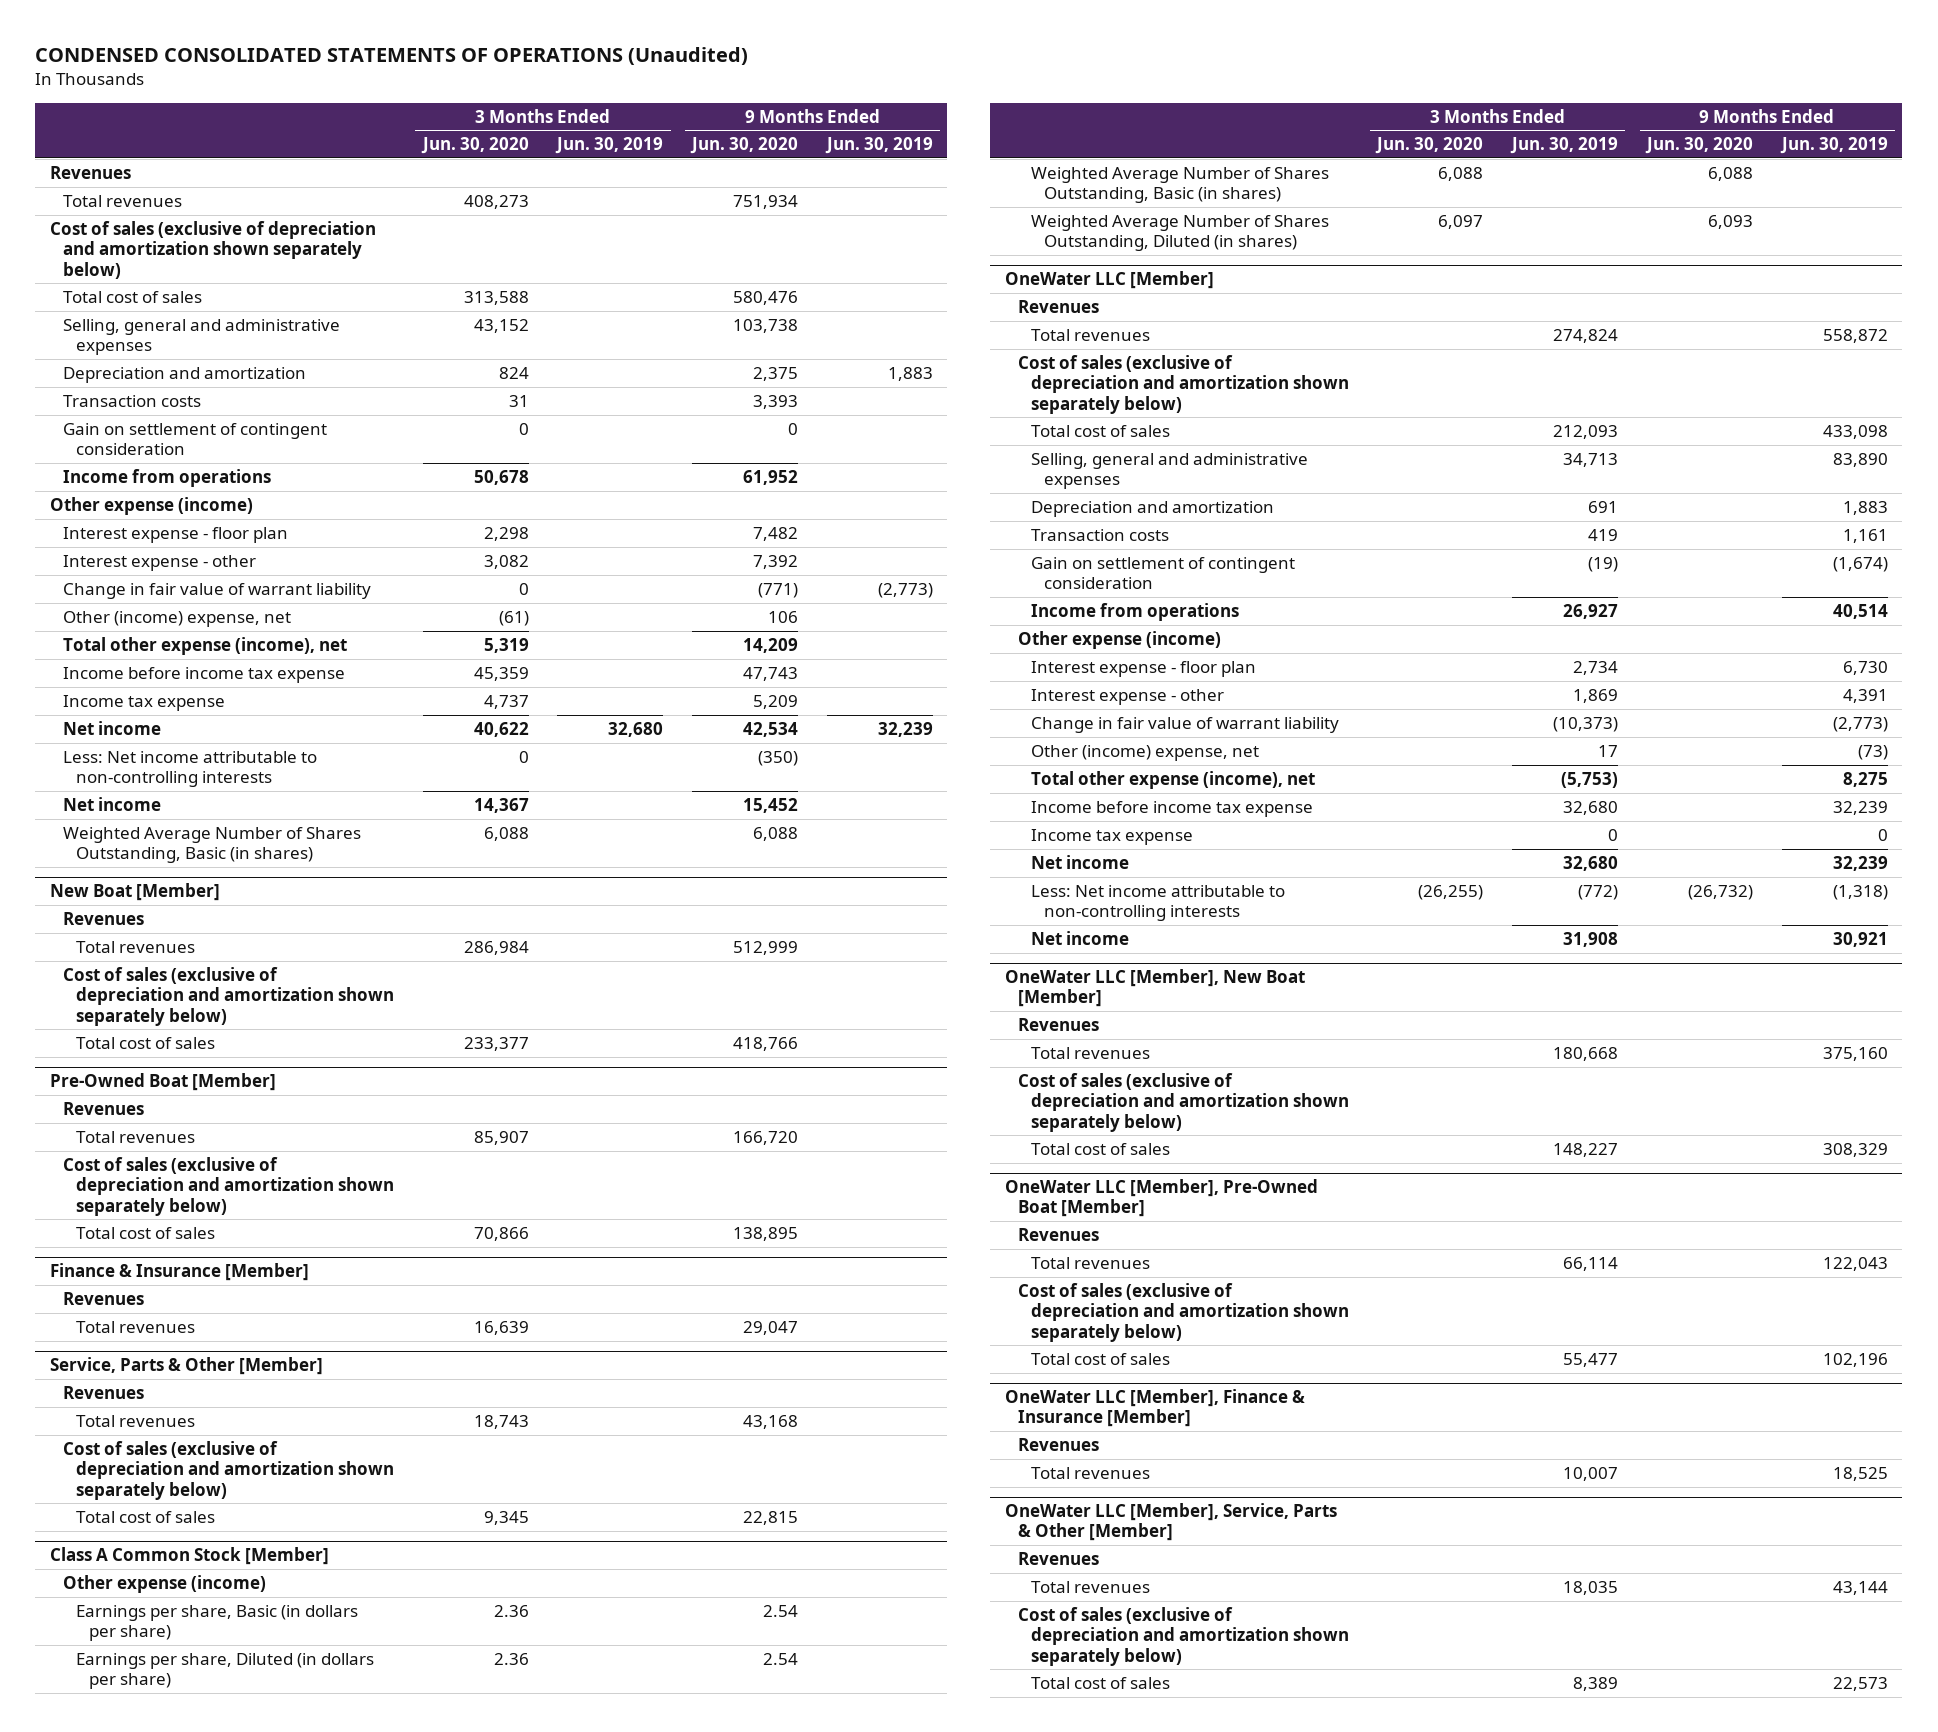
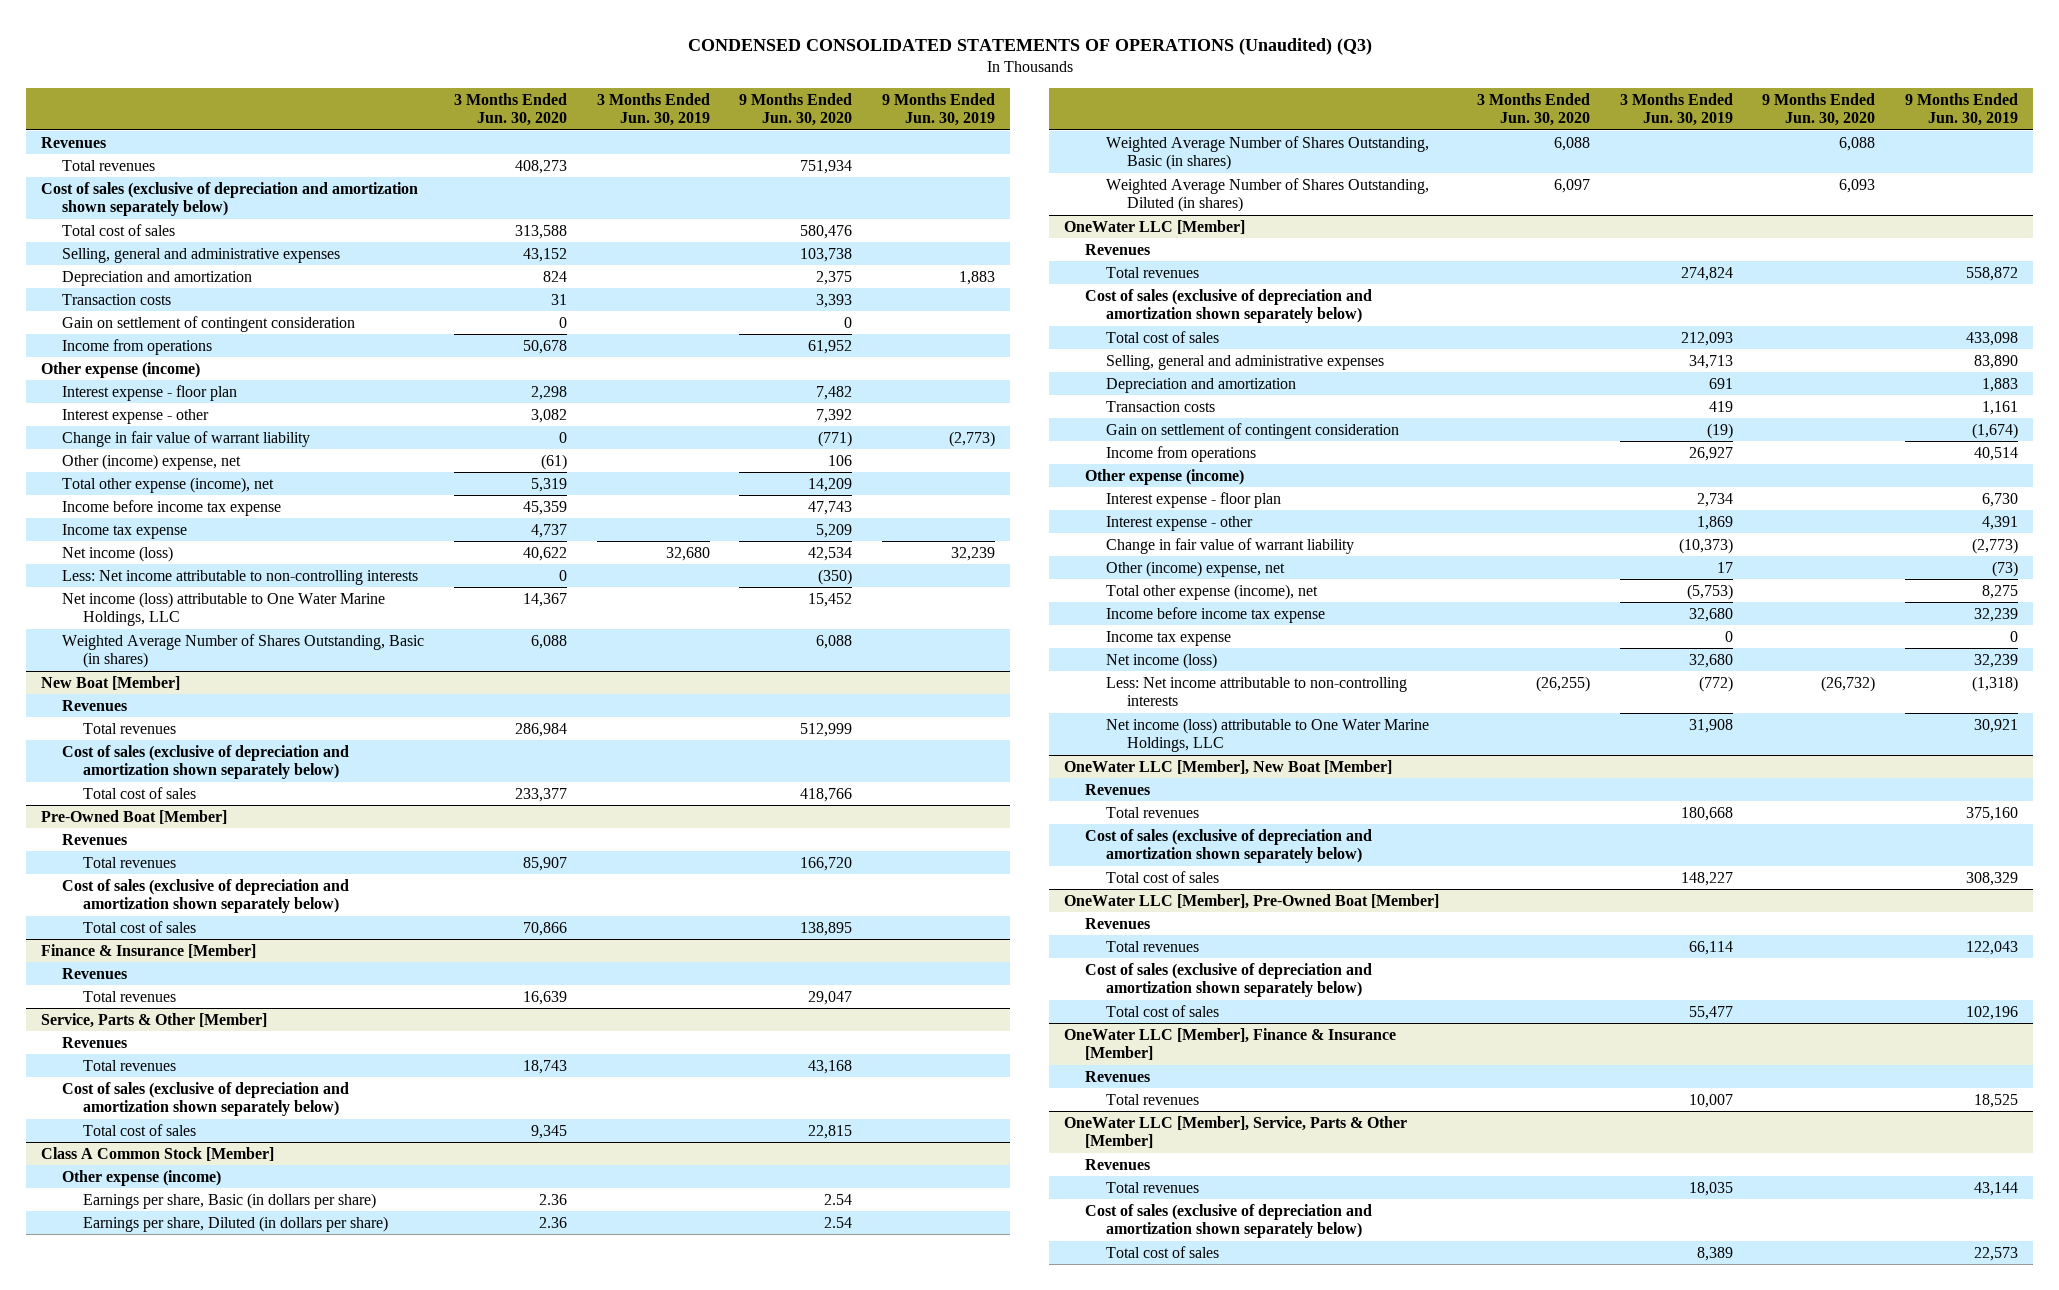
[35,47,749,66] CONDENSED CONSOLIDATED STATEMENTS OF OPERATIONS (Unaudited) -> [687,37,1372,55] CONDENSED CONSOLIDATED STATEMENTS OF OPERATIONS (Unaudited) (Q3)
[62,720,161,735] Net income -> [62,545,174,562] Net income (loss)
[62,796,161,811] Net income -> [62,591,386,627] Net income (loss) attributable to One Water Marine Holdings, LLC
[1030,854,1129,869] Net income -> [1106,652,1218,669] Net income (loss)
[1030,930,1129,945] Net income -> [1106,717,1430,753] Net income (loss) attributable to One Water Marine Holdings, LLC

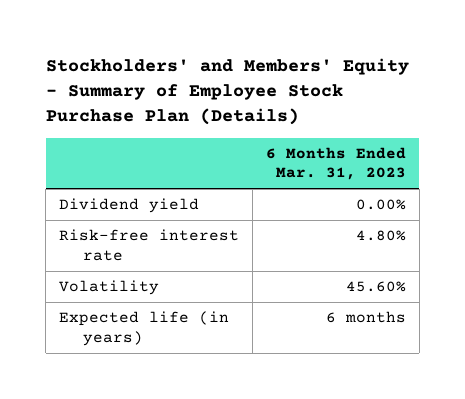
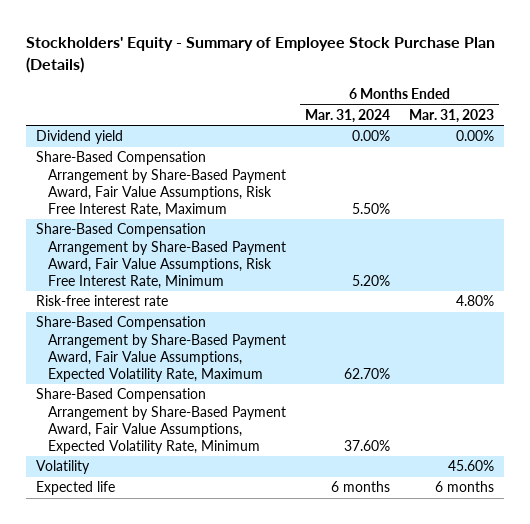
[45,58,409,126] Stockholders' and Members' Equity - Summary of Employee Stock Purchase Plan (Details) -> [26,36,496,73] Stockholders' Equity - Summary of Employee Stock Purchase Plan (Details)
none -> [305,108,391,123] Mar. 31, 2024
none -> [35,151,287,217] Share-Based Compensation Arrangement by Share-Based Payment Award, Fair Value Assumptions, Risk Free Interest Rate, Maximum
none -> [35,223,287,289] Share-Based Compensation Arrangement by Share-Based Payment Award, Fair Value Assumptions, Risk Free Interest Rate, Minimum
none -> [35,316,287,382] Share-Based Compensation Arrangement by Share-Based Payment Award, Fair Value Assumptions, Expected Volatility Rate, Maximum
none -> [35,388,287,454] Share-Based Compensation Arrangement by Share-Based Payment Award, Fair Value Assumptions, Expected Volatility Rate, Minimum
[59,311,230,346] Expected life (in years) -> [35,481,115,496] Expected life

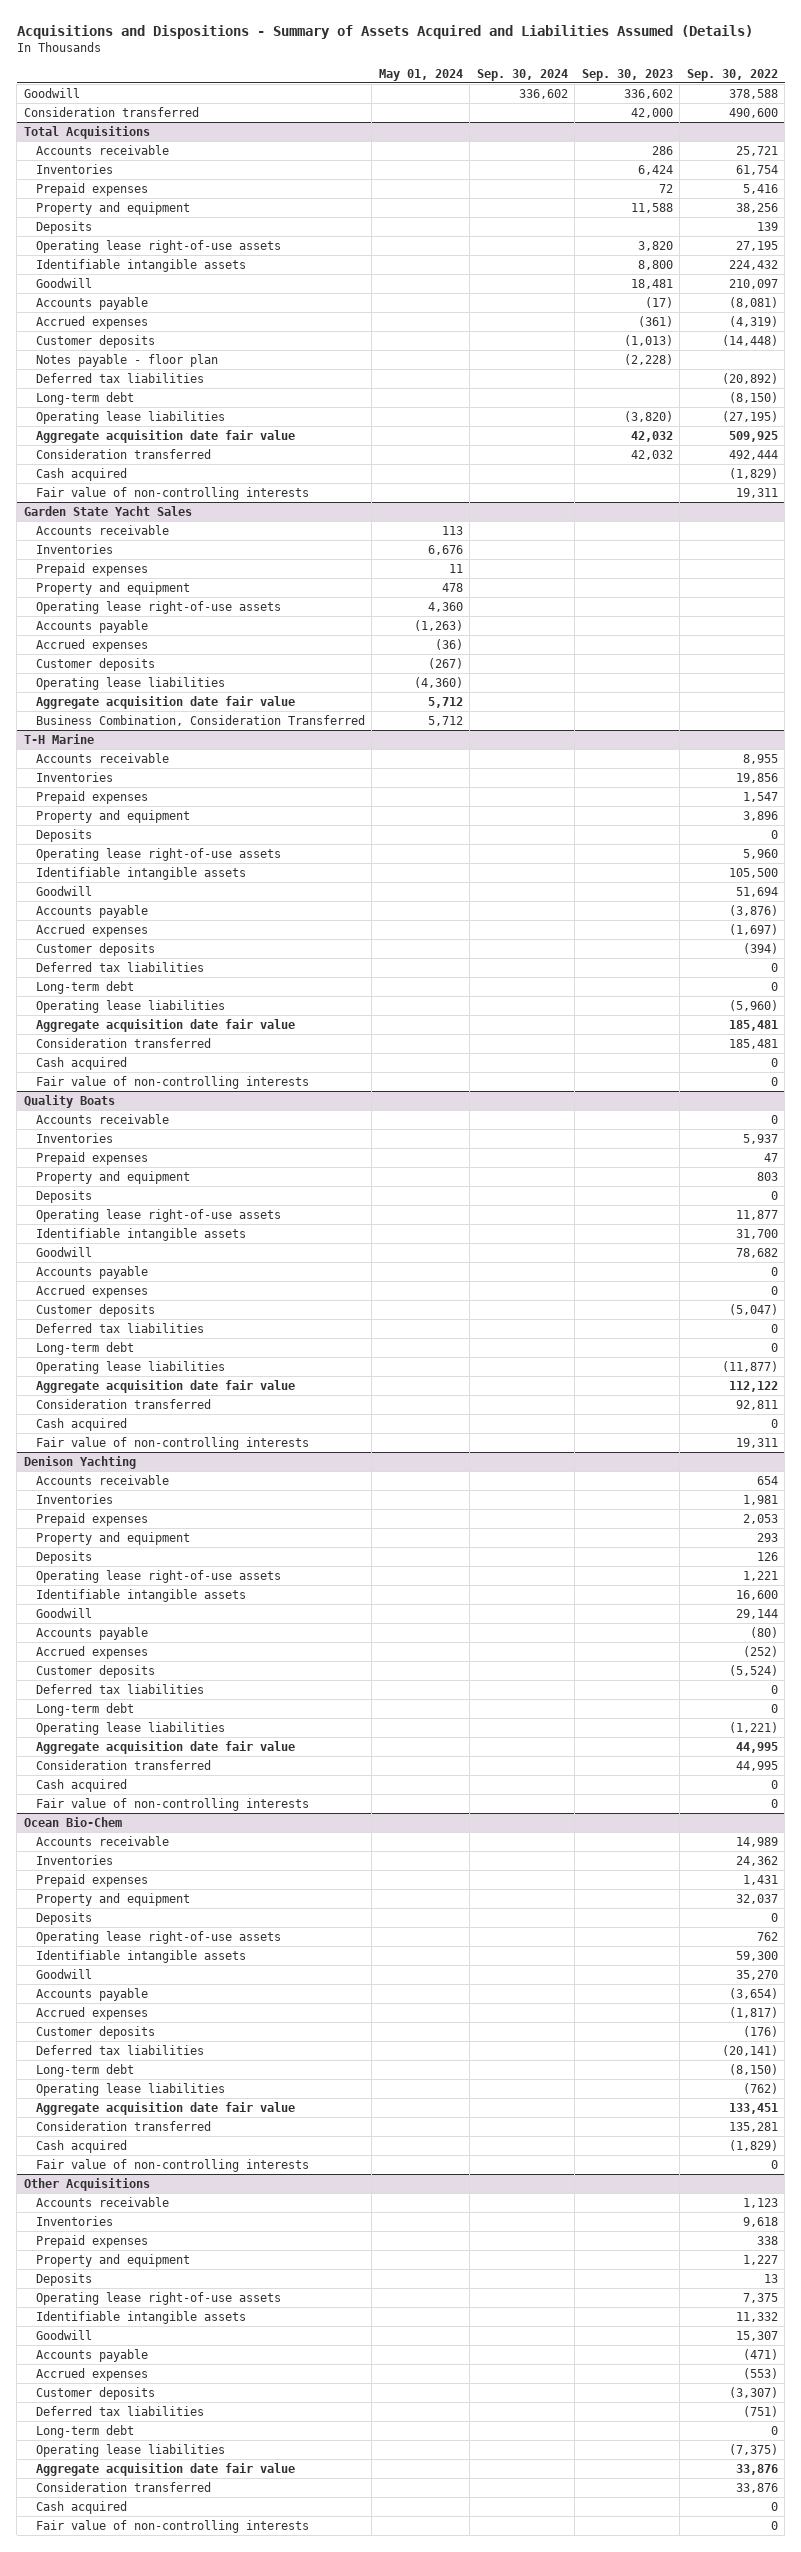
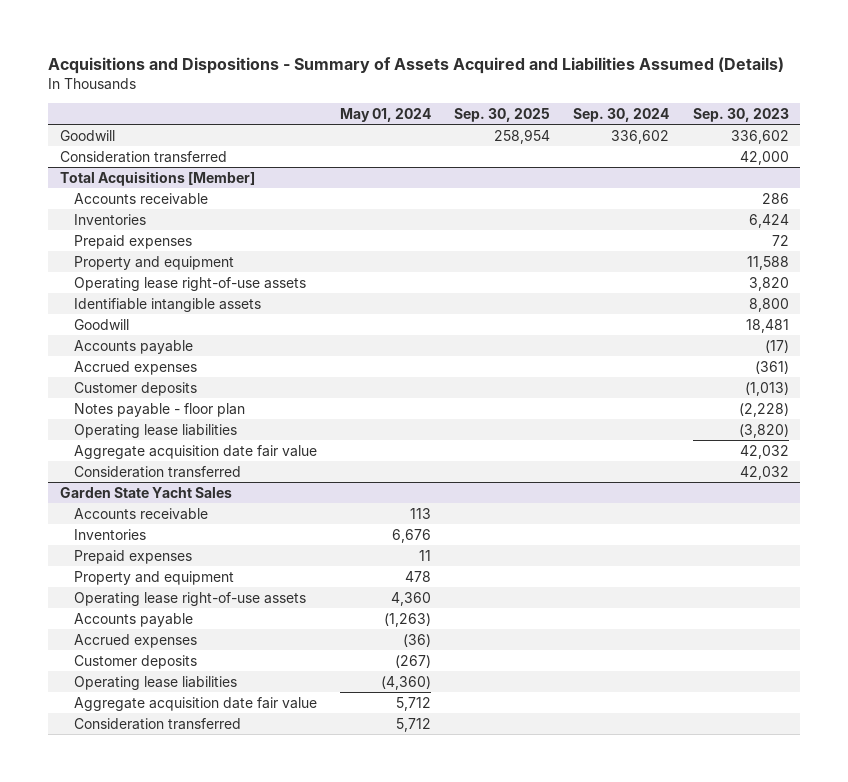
[686,68,778,81] Sep. 30, 2022 -> none
none -> [454,107,551,122] Sep. 30, 2025
[23,125,150,139] Total Acquisitions -> [59,170,255,186] Total Acquisitions [Member]
[35,220,92,234] Deposits -> none
[35,372,204,383] Deferred tax liabilities -> none
[35,391,134,405] Long-term debt -> none
[35,467,127,481] Cash acquired -> none
[35,486,309,500] Fair value of non-controlling interests -> none
[23,733,94,744] T-H Marine -> none
[35,752,169,763] Accounts receivable -> none
[35,771,113,782] Inventories -> none
[35,790,148,804] Prepaid expenses -> none
[35,809,190,823] Property and equipment -> none
[35,828,92,842] Deposits -> none
[35,847,281,861] Operating lease right-of-use assets -> none
[35,866,246,880] Identifiable intangible assets -> none
[35,885,92,896] Goodwill -> none
[35,904,148,918] Accounts payable -> none
[35,923,148,937] Accrued expenses -> none
[35,942,155,956] Customer deposits -> none
[35,961,204,972] Deferred tax liabilities -> none
[35,980,134,994] Long-term debt -> none
[35,999,225,1013] Operating lease liabilities -> none
[35,1018,295,1032] Aggregate acquisition date fair value -> none
[35,1037,211,1048] Consideration transferred -> none
[35,1056,127,1070] Cash acquired -> none
[35,1075,309,1089] Fair value of non-controlling interests -> none
[23,1094,115,1108] Quality Boats -> none
[35,1113,169,1124] Accounts receivable -> none
[35,1132,113,1143] Inventories -> none
[35,1151,148,1165] Prepaid expenses -> none
[35,1170,190,1184] Property and equipment -> none
[35,1189,92,1203] Deposits -> none
[35,1208,281,1222] Operating lease right-of-use assets -> none
[35,1227,246,1241] Identifiable intangible assets -> none
[35,1246,92,1257] Goodwill -> none
[35,1265,148,1279] Accounts payable -> none
[35,1284,148,1298] Accrued expenses -> none
[35,1303,155,1317] Customer deposits -> none
[35,1322,204,1333] Deferred tax liabilities -> none
[35,1341,134,1355] Long-term debt -> none
[35,1360,225,1374] Operating lease liabilities -> none
[35,1379,295,1393] Aggregate acquisition date fair value -> none
[35,1398,211,1409] Consideration transferred -> none
[35,1417,127,1431] Cash acquired -> none
[35,1436,309,1450] Fair value of non-controlling interests -> none
[23,1455,136,1469] Denison Yachting -> none
[35,1474,169,1485] Accounts receivable -> none
[35,1493,113,1504] Inventories -> none
[35,1512,148,1526] Prepaid expenses -> none
[35,1531,190,1545] Property and equipment -> none
[35,1550,92,1564] Deposits -> none
[35,1569,281,1583] Operating lease right-of-use assets -> none
[35,1588,246,1602] Identifiable intangible assets -> none
[35,1607,92,1618] Goodwill -> none
[35,1626,148,1640] Accounts payable -> none
[35,1645,148,1659] Accrued expenses -> none
[35,1664,155,1678] Customer deposits -> none
[35,1683,204,1694] Deferred tax liabilities -> none
[35,1702,134,1716] Long-term debt -> none
[35,1721,225,1735] Operating lease liabilities -> none
[35,1740,295,1754] Aggregate acquisition date fair value -> none
[35,1759,211,1770] Consideration transferred -> none
[35,1778,127,1792] Cash acquired -> none
[35,1797,309,1811] Fair value of non-controlling interests -> none
[23,1816,122,1827] Ocean Bio-Chem -> none
[35,1835,169,1846] Accounts receivable -> none
[35,1854,113,1865] Inventories -> none
[35,1873,148,1887] Prepaid expenses -> none
[35,1892,190,1906] Property and equipment -> none
[35,1911,92,1925] Deposits -> none
[35,1930,281,1944] Operating lease right-of-use assets -> none
[35,1949,246,1963] Identifiable intangible assets -> none
[35,1968,92,1979] Goodwill -> none
[35,1987,148,2001] Accounts payable -> none
[35,2006,148,2020] Accrued expenses -> none
[35,2025,155,2039] Customer deposits -> none
[35,2044,204,2055] Deferred tax liabilities -> none
[35,2063,134,2077] Long-term debt -> none
[35,2082,225,2096] Operating lease liabilities -> none
[35,2101,295,2115] Aggregate acquisition date fair value -> none
[35,2120,211,2131] Consideration transferred -> none
[35,2139,127,2153] Cash acquired -> none
[35,2158,309,2172] Fair value of non-controlling interests -> none
[23,2177,150,2191] Other Acquisitions -> none
[35,2196,169,2207] Accounts receivable -> none
[35,2215,113,2226] Inventories -> none
[35,2234,148,2248] Prepaid expenses -> none
[35,2253,190,2267] Property and equipment -> none
[35,2272,92,2286] Deposits -> none
[35,2291,281,2305] Operating lease right-of-use assets -> none
[35,2310,246,2324] Identifiable intangible assets -> none
[35,2329,92,2340] Goodwill -> none
[35,2348,148,2362] Accounts payable -> none
[35,2367,148,2381] Accrued expenses -> none
[35,2386,155,2400] Customer deposits -> none
[35,2405,204,2416] Deferred tax liabilities -> none
[35,2424,134,2438] Long-term debt -> none
[35,2443,225,2457] Operating lease liabilities -> none
[35,2462,295,2476] Aggregate acquisition date fair value -> none
[35,2481,211,2492] Consideration transferred -> none
[35,2500,127,2514] Cash acquired -> none
[35,2519,309,2533] Fair value of non-controlling interests -> none
[35,714,365,726] Business Combination, Consideration Transferred -> [73,717,241,730] Consideration transferred

